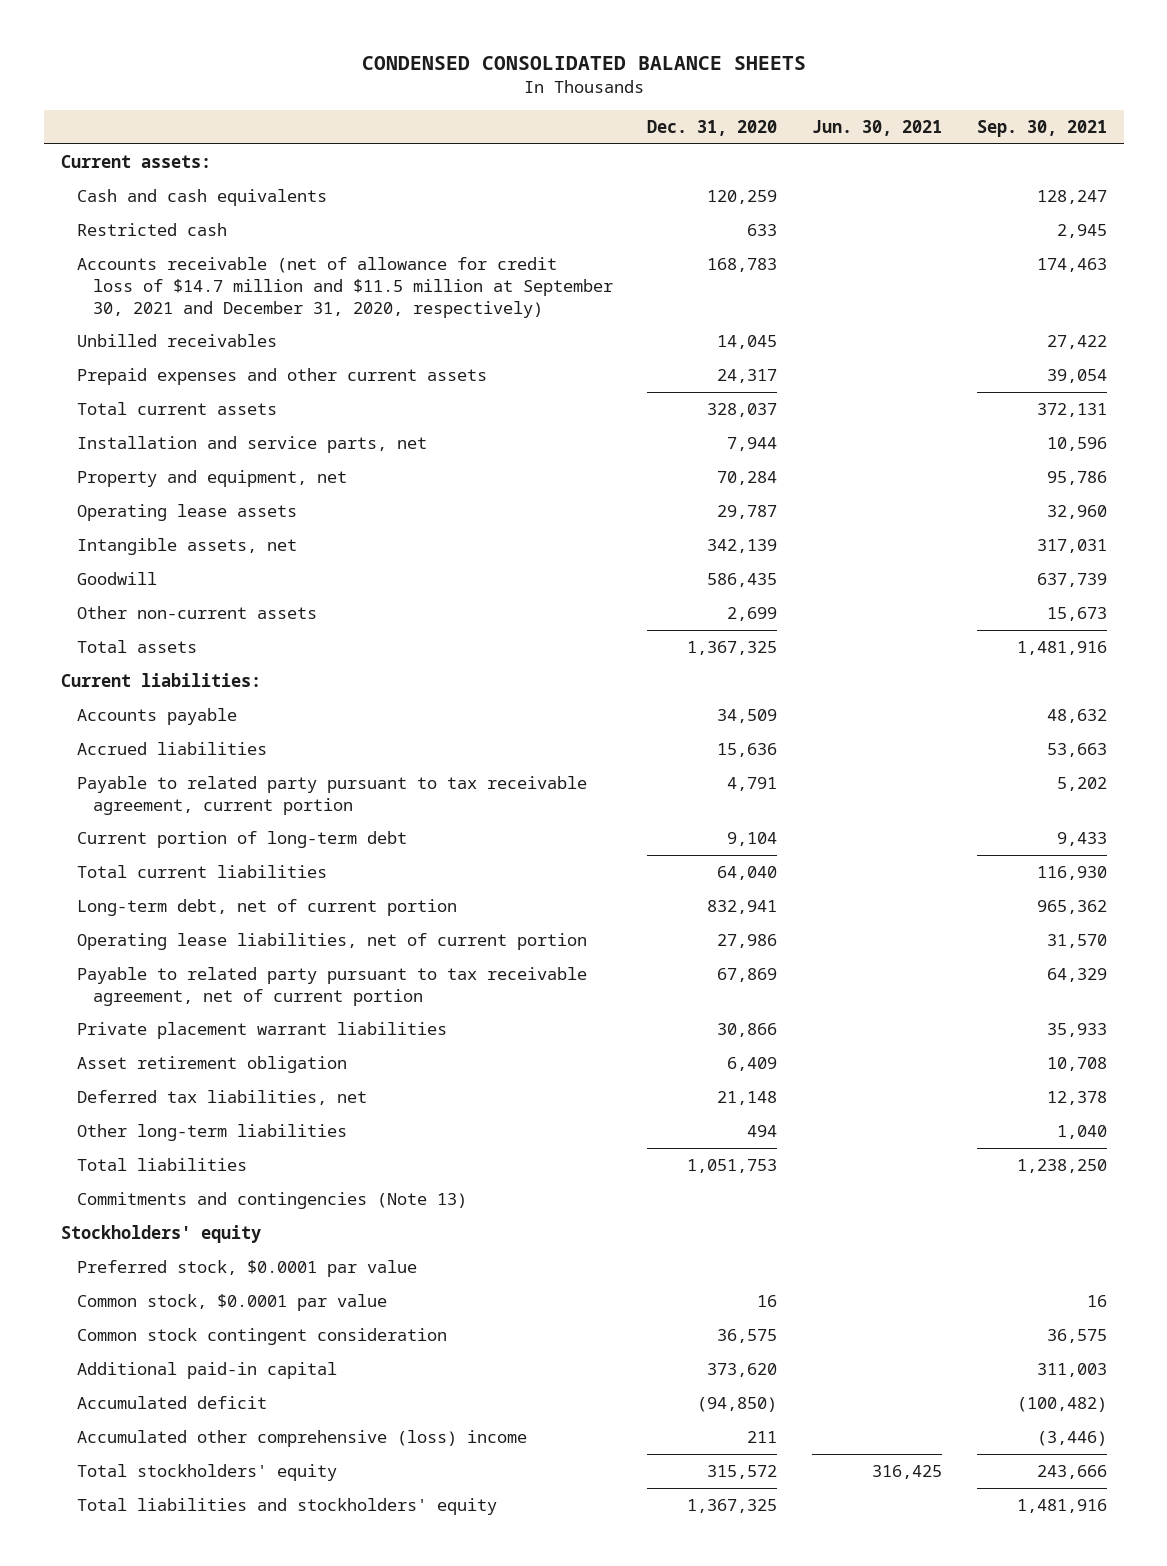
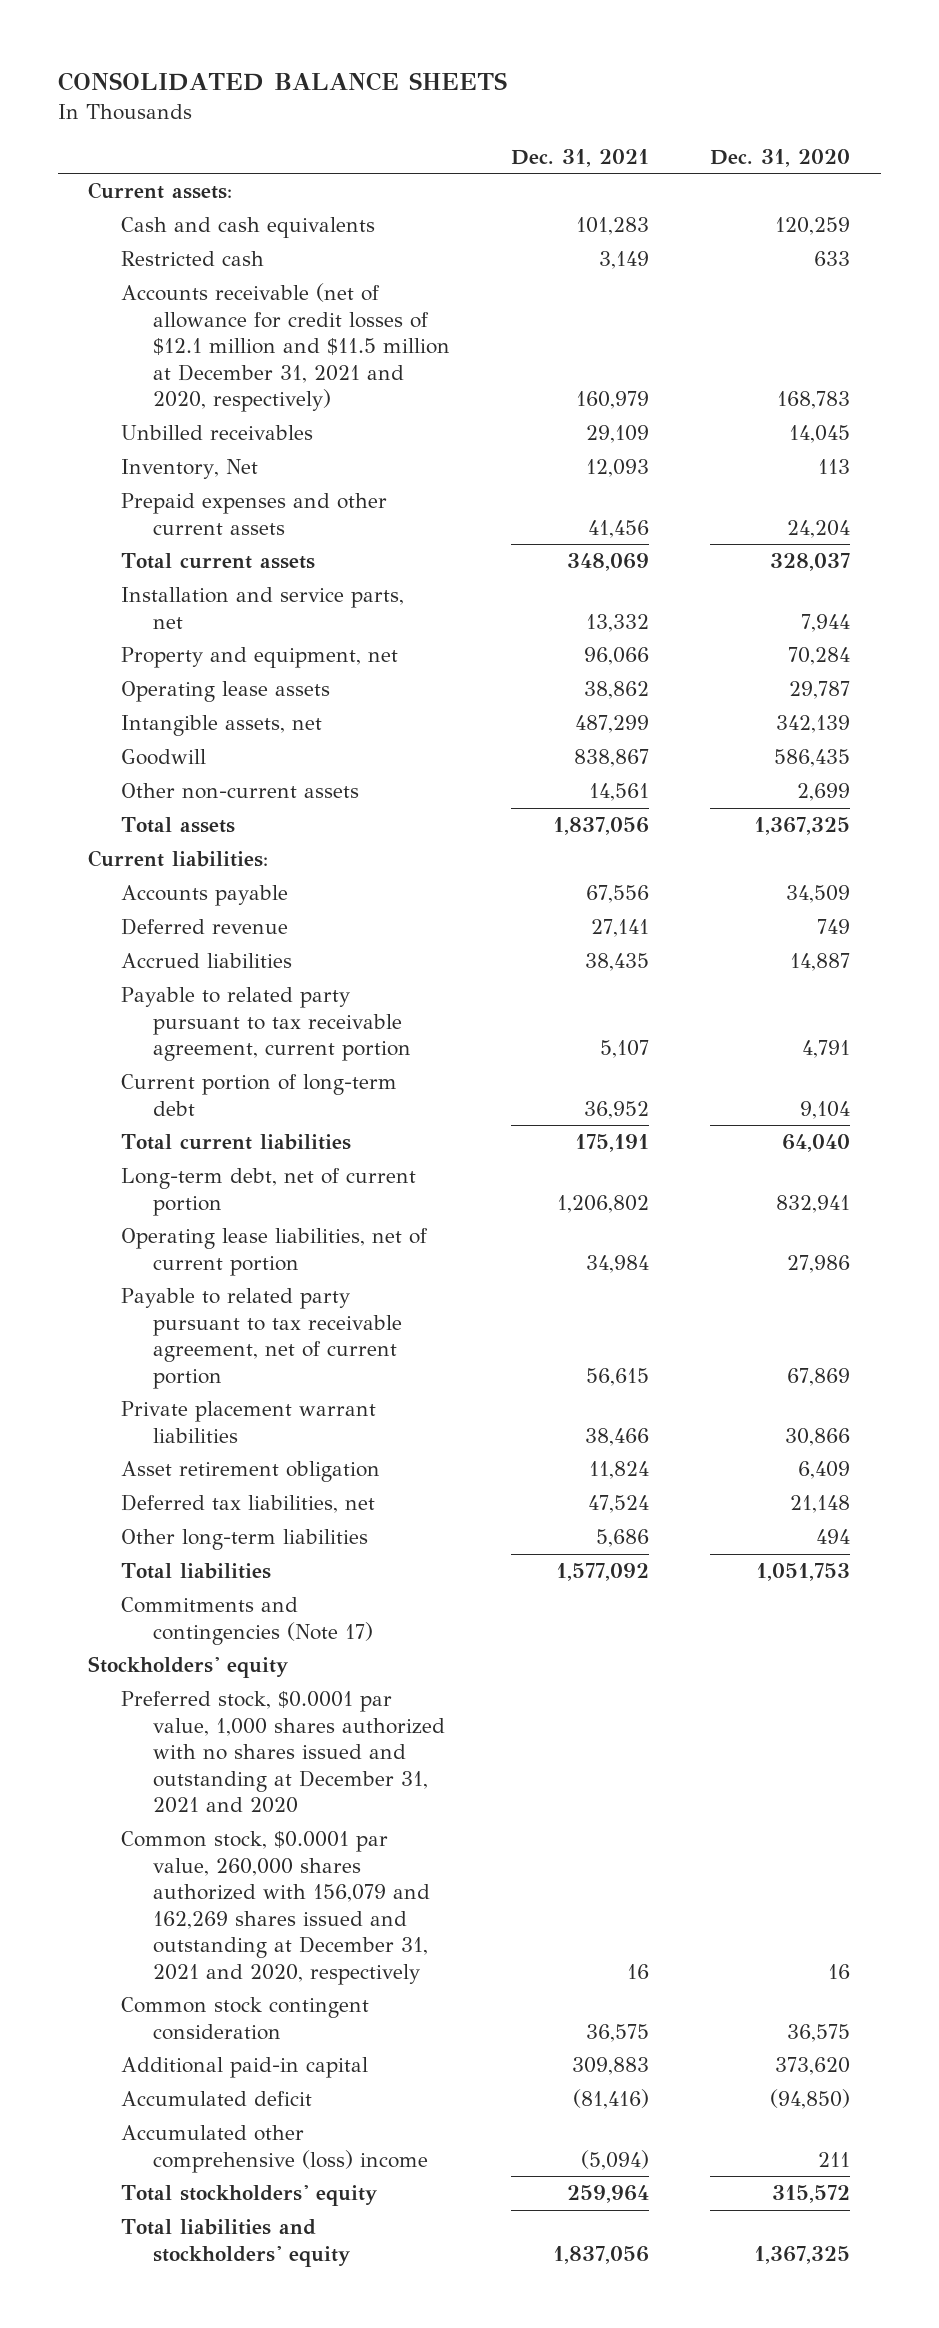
[361,56,806,71] CONDENSED CONSOLIDATED BALANCE SHEETS -> [57,72,507,92] CONSOLIDATED BALANCE SHEETS
[811,120,942,137] Jun. 30, 2021 -> none
[976,120,1107,138] Sep. 30, 2021 -> none
none -> [511,148,650,167] Dec. 31, 2021
[76,256,613,318] Accounts receivable (net of allowance for credit loss of $14.7 million and $11.5 million at September 30, 2021 and December 31, 2020, respectively) -> [120,282,451,413] Accounts receivable (net of allowance for credit losses of $12.1 million and $11.5 million at December 31, 2021 and 2020, respectively)
none -> [120,458,258,479] Inventory, Net
[717,368,778,383] 24,317 -> [787,519,851,538] 24,204
none -> [120,917,288,935] Deferred revenue
[717,742,778,757] 15,636 -> [790,952,851,971] 14,887
[76,1191,467,1209] Commitments and contingencies (Note 13) -> [120,1596,374,1645] Commitments and contingencies (Note 17)
[76,1259,417,1277] Preferred stock, $0.0001 par value -> [120,1690,446,1814] Preferred stock, $0.0001 par value, 1,000 shares authorized with no shares issued and outstanding at December 31, 2021 and 2020
[76,1293,387,1311] Common stock, $0.0001 par value -> [120,1830,431,1985] Common stock, $0.0001 par value, 260,000 shares authorized with 156,079 and 162,269 shares issued and outstanding at December 31, 2021 and 2020, respectively

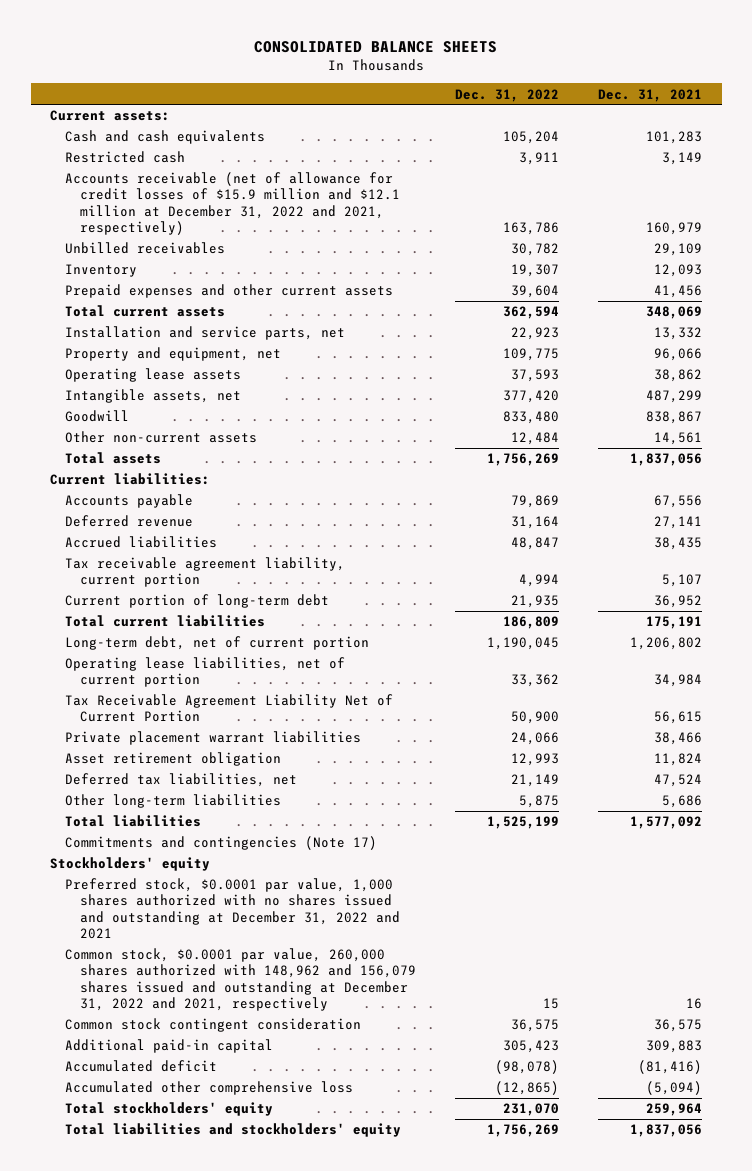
[710,148,851,167] Dec. 31, 2020 -> none
none -> [454,88,559,102] Dec. 31, 2022
[120,282,451,413] Accounts receivable (net of allowance for credit losses of $12.1 million and $11.5 million at December 31, 2021 and 2020, respectively) -> [64,172,400,235] Accounts receivable (net of allowance for credit losses of $15.9 million and $12.1 million at December 31, 2022 and 2021, respectively)
[120,458,258,479] Inventory, Net -> [64,264,137,278] Inventory
[120,986,412,1062] Payable to related party pursuant to tax receivable agreement, current portion -> [64,557,345,588] Tax receivable agreement liability, current portion
[120,1287,403,1389] Payable to related party pursuant to tax receivable agreement, net of current portion -> [64,694,393,723] Tax Receivable Agreement Liability Net of Current Portion
[120,1690,446,1814] Preferred stock, $0.0001 par value, 1,000 shares authorized with no shares issued and outstanding at December 31, 2021 and 2020 -> [64,878,400,939] Preferred stock, $0.0001 par value, 1,000 shares authorized with no shares issued and outstanding at December 31, 2022 and 2021
[120,1830,431,1985] Common stock, $0.0001 par value, 260,000 shares authorized with 156,079 and 162,269 shares issued and outstanding at December 31, 2021 and 2020, respectively -> [64,948,416,1011] Common stock, $0.0001 par value, 260,000 shares authorized with 148,962 and 156,079 shares issued and outstanding at December 31, 2022 and 2021, respectively
[120,2124,429,2173] Accumulated other comprehensive (loss) income -> [64,1081,353,1096] Accumulated other comprehensive loss

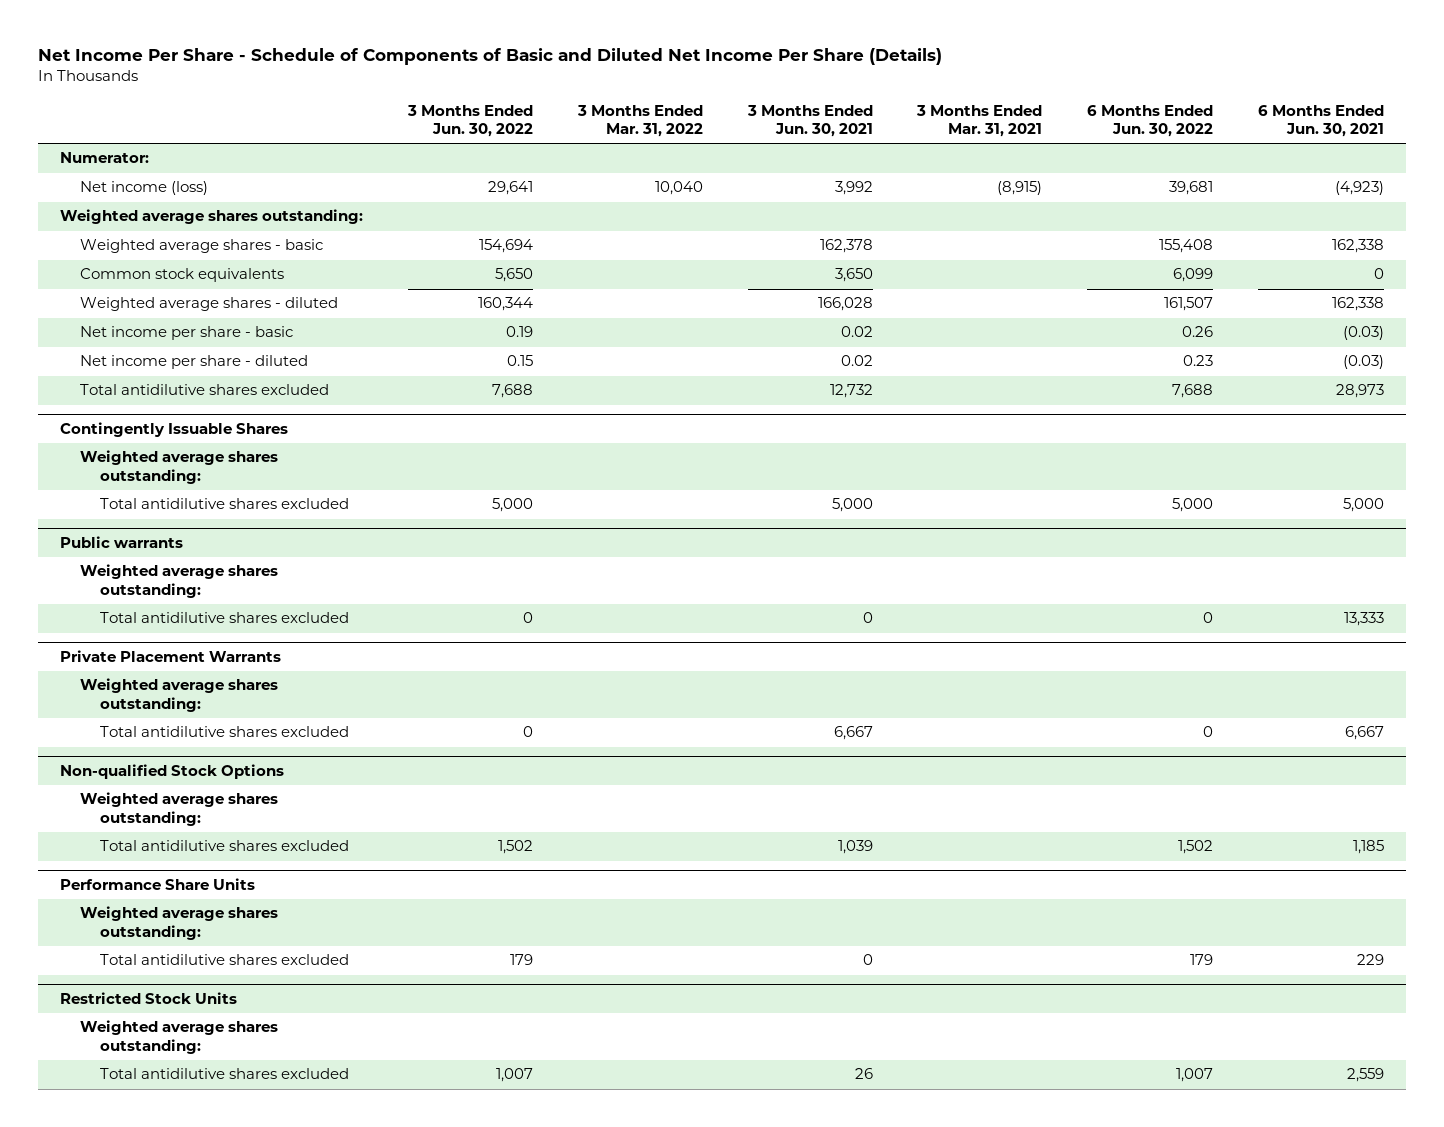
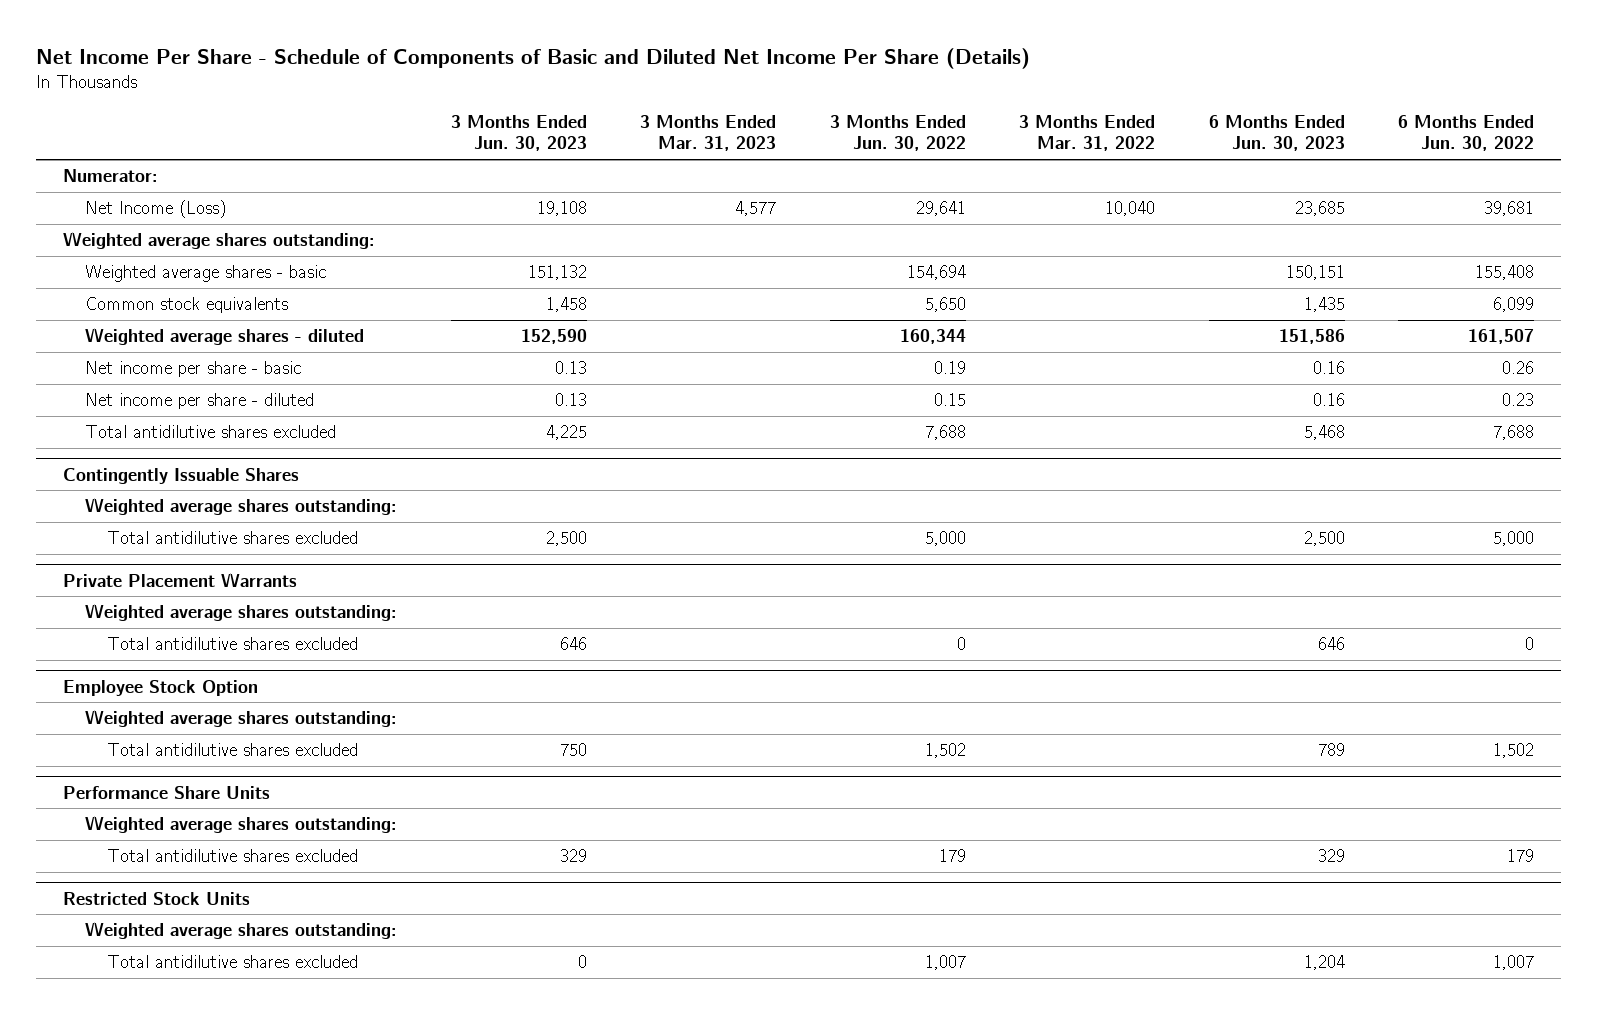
[746,104,873,137] 3 Months Ended Jun. 30, 2021 -> none
[916,104,1043,137] 3 Months Ended Mar. 31, 2021 -> none
[1257,104,1384,137] 6 Months Ended Jun. 30, 2021 -> none
none -> [450,115,587,152] 3 Months Ended Jun. 30, 2023
none -> [640,115,777,152] 3 Months Ended Mar. 31, 2023
none -> [1208,115,1345,152] 6 Months Ended Jun. 30, 2023
[79,181,208,196] Net income (loss) -> [85,200,227,219] Net Income (Loss)
[60,535,184,548] Public warrants -> none
[79,564,278,598] Weighted average shares outstanding: -> none
[99,612,349,624] Total antidilutive shares excluded -> none
[60,763,285,779] Non-qualified Stock Options -> [63,679,259,696] Employee Stock Option

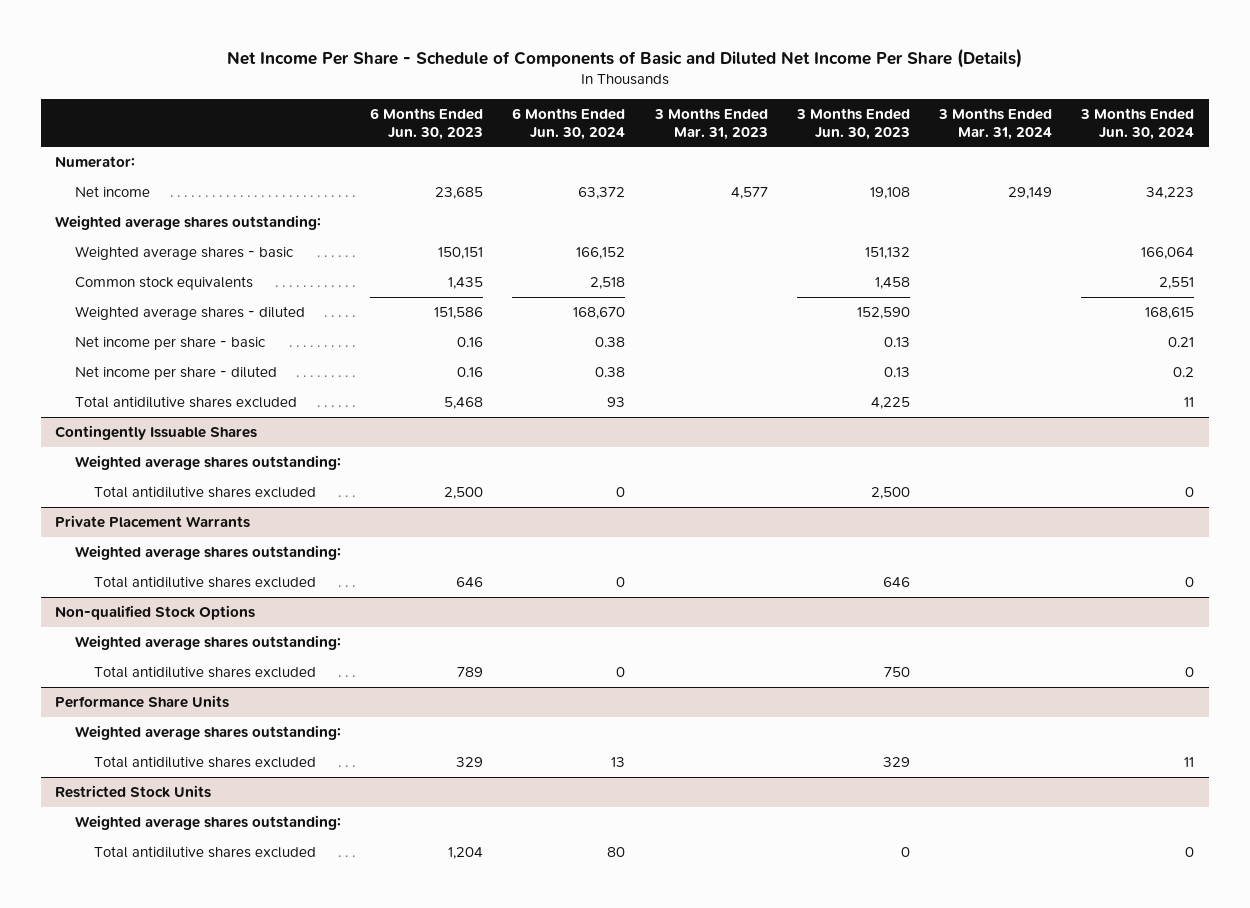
[829,115,966,152] 3 Months Ended Jun. 30, 2022 -> none
[1019,115,1156,152] 3 Months Ended Mar. 31, 2022 -> none
[1398,115,1535,152] 6 Months Ended Jun. 30, 2022 -> none
none -> [512,107,626,140] 6 Months Ended Jun. 30, 2024
none -> [938,107,1053,140] 3 Months Ended Mar. 31, 2024
none -> [1080,107,1195,140] 3 Months Ended Jun. 30, 2024
[85,200,227,219] Net Income (Loss) -> [74,185,150,197] Net income
[63,679,259,696] Employee Stock Option -> [55,604,256,620] Non-qualified Stock Options

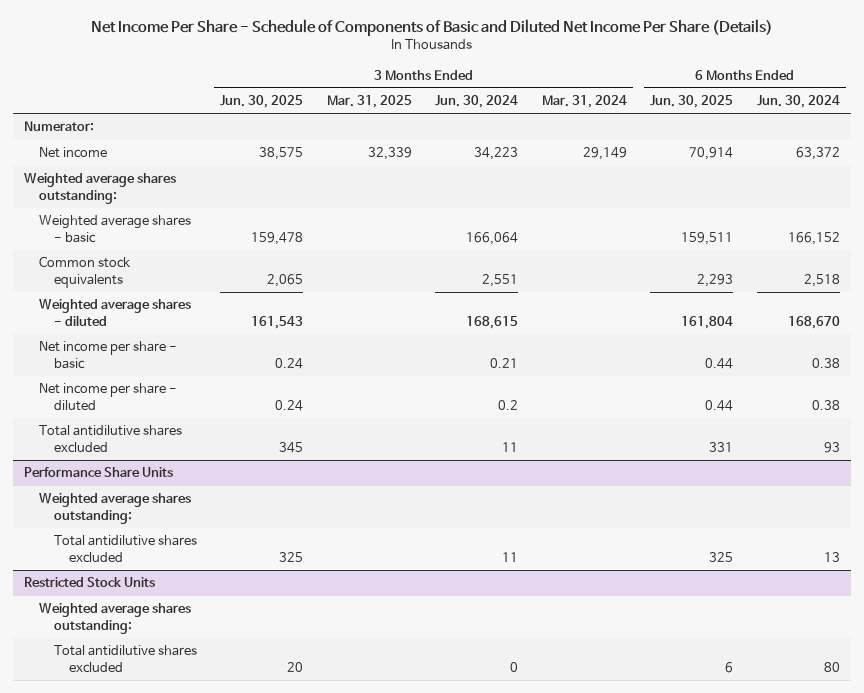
[370,107,484,140] 6 Months Ended Jun. 30, 2023 -> none
[653,107,768,140] 3 Months Ended Mar. 31, 2023 -> none
[795,107,910,140] 3 Months Ended Jun. 30, 2023 -> none
none -> [220,95,304,109] Jun. 30, 2025
none -> [326,95,412,109] Mar. 31, 2025
none -> [650,95,734,109] Jun. 30, 2025
[55,424,258,440] Contingently Issuable Shares -> none
[74,454,341,470] Weighted average shares outstanding: -> none
[94,485,317,498] Total antidilutive shares excluded -> none
[55,514,251,528] Private Placement Warrants -> none
[74,544,341,560] Weighted average shares outstanding: -> none
[94,575,317,588] Total antidilutive shares excluded -> none
[55,604,256,620] Non-qualified Stock Options -> none
[74,634,341,650] Weighted average shares outstanding: -> none
[94,665,317,678] Total antidilutive shares excluded -> none

